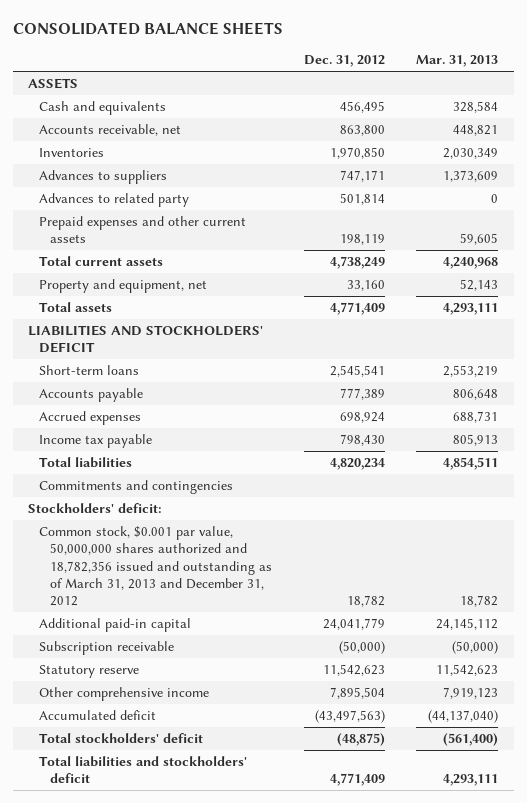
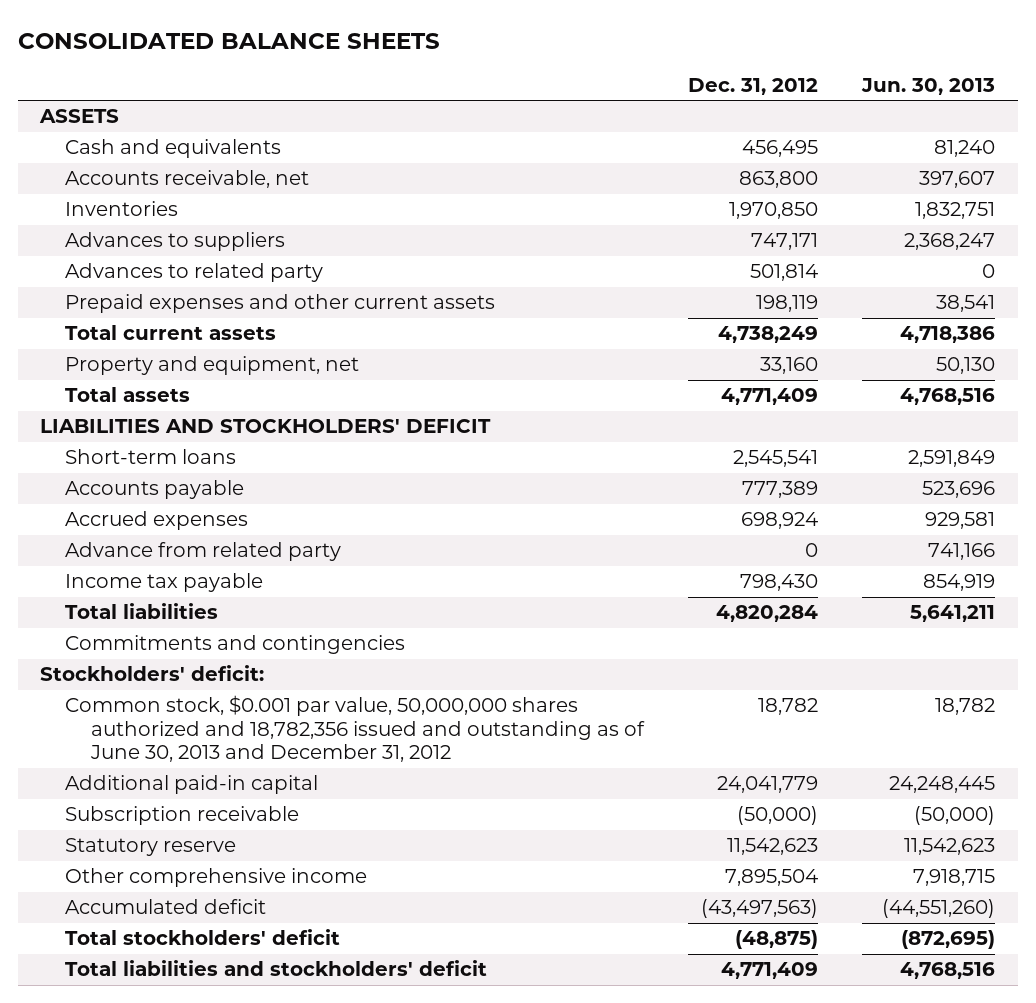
[416,55,499,68] Mar. 31, 2013 -> none
none -> [861,77,996,95] Jun. 30, 2013
none -> [65,542,342,562] Advance from related party
[329,457,385,470] 4,820,234 -> [715,605,818,623] 4,820,284
[39,525,272,607] Common stock, $0.001 par value, 50,000,000 shares authorized and 18,782,356 issued and outstanding as of March 31, 2013 and December 31, 2012 -> [65,695,645,763] Common stock, $0.001 par value, 50,000,000 shares authorized and 18,782,356 issued and outstanding as of June 30, 2013 and December 31, 2012

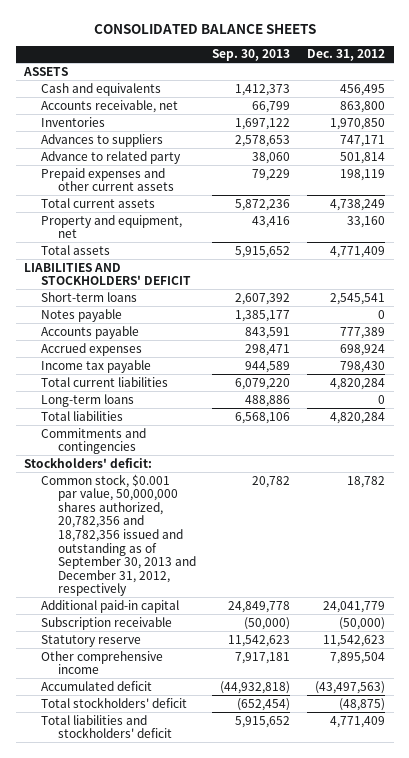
[861,77,996,95] Jun. 30, 2013 -> none
none -> [212,49,291,62] Sep. 30, 2013
[65,263,324,283] Advances to related party -> [40,150,181,164] Advance to related party
none -> [40,308,122,322] Notes payable
[65,542,342,562] Advance from related party -> none
none -> [40,376,168,387] Total current liabilities
none -> [40,393,134,407] Long-term loans
[65,695,645,763] Common stock, $0.001 par value, 50,000,000 shares authorized and 18,782,356 issued and outstanding as of June 30, 2013 and December 31, 2012 -> [40,473,196,597] Common stock, $0.001 par value, 50,000,000 shares authorized, 20,782,356 and 18,782,356 issued and outstanding as of September 30, 2013 and December 31, 2012, respectively

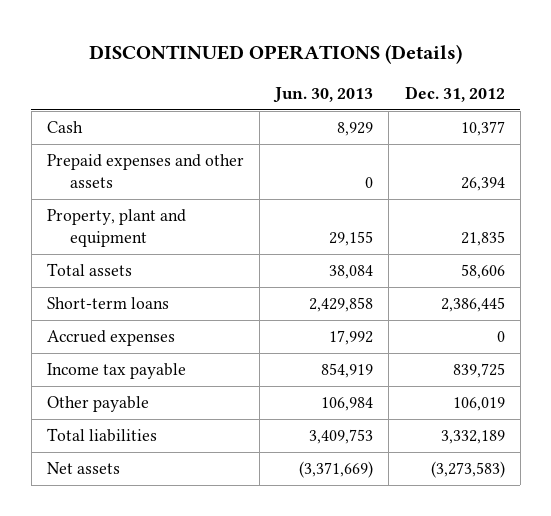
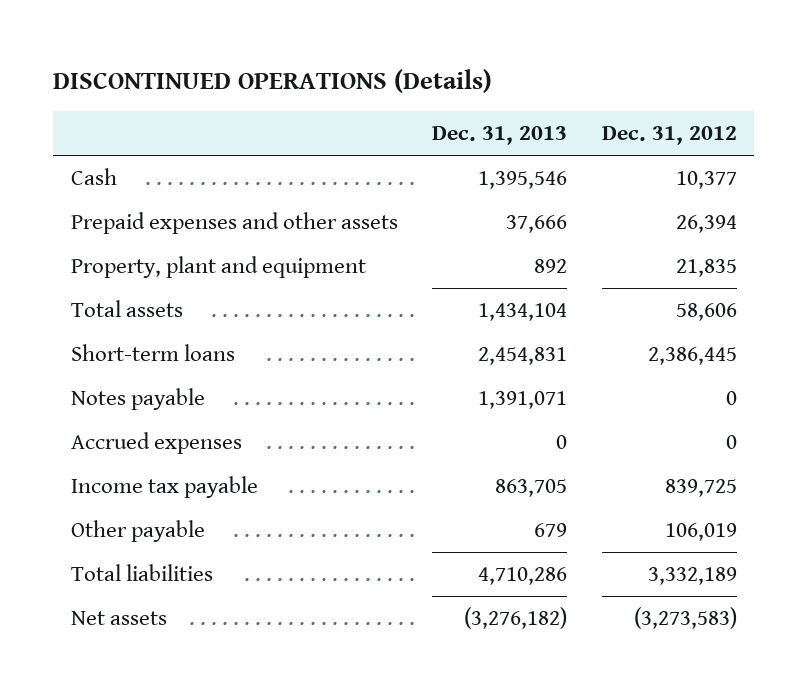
[273,86,374,103] Jun. 30, 2013 -> none
none -> [432,126,568,146] Dec. 31, 2013
none -> [70,387,205,410] Notes payable

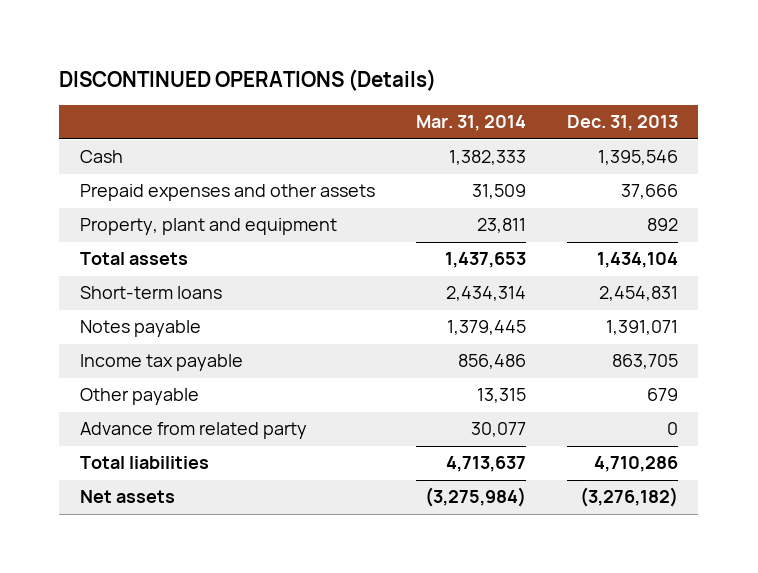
[601,126,737,146] Dec. 31, 2012 -> none
none -> [415,115,526,132] Mar. 31, 2014
[70,431,242,454] Accrued expenses -> none
none -> [79,422,307,440] Advance from related party

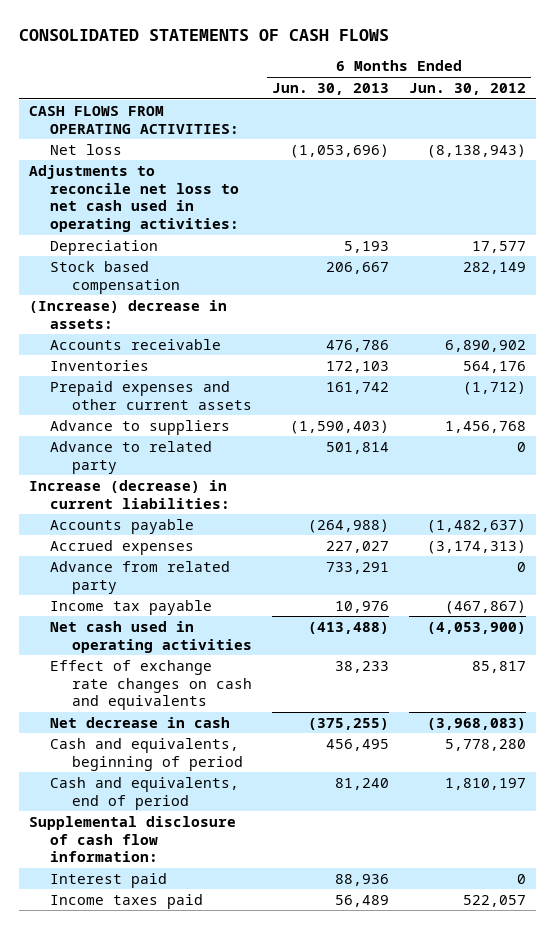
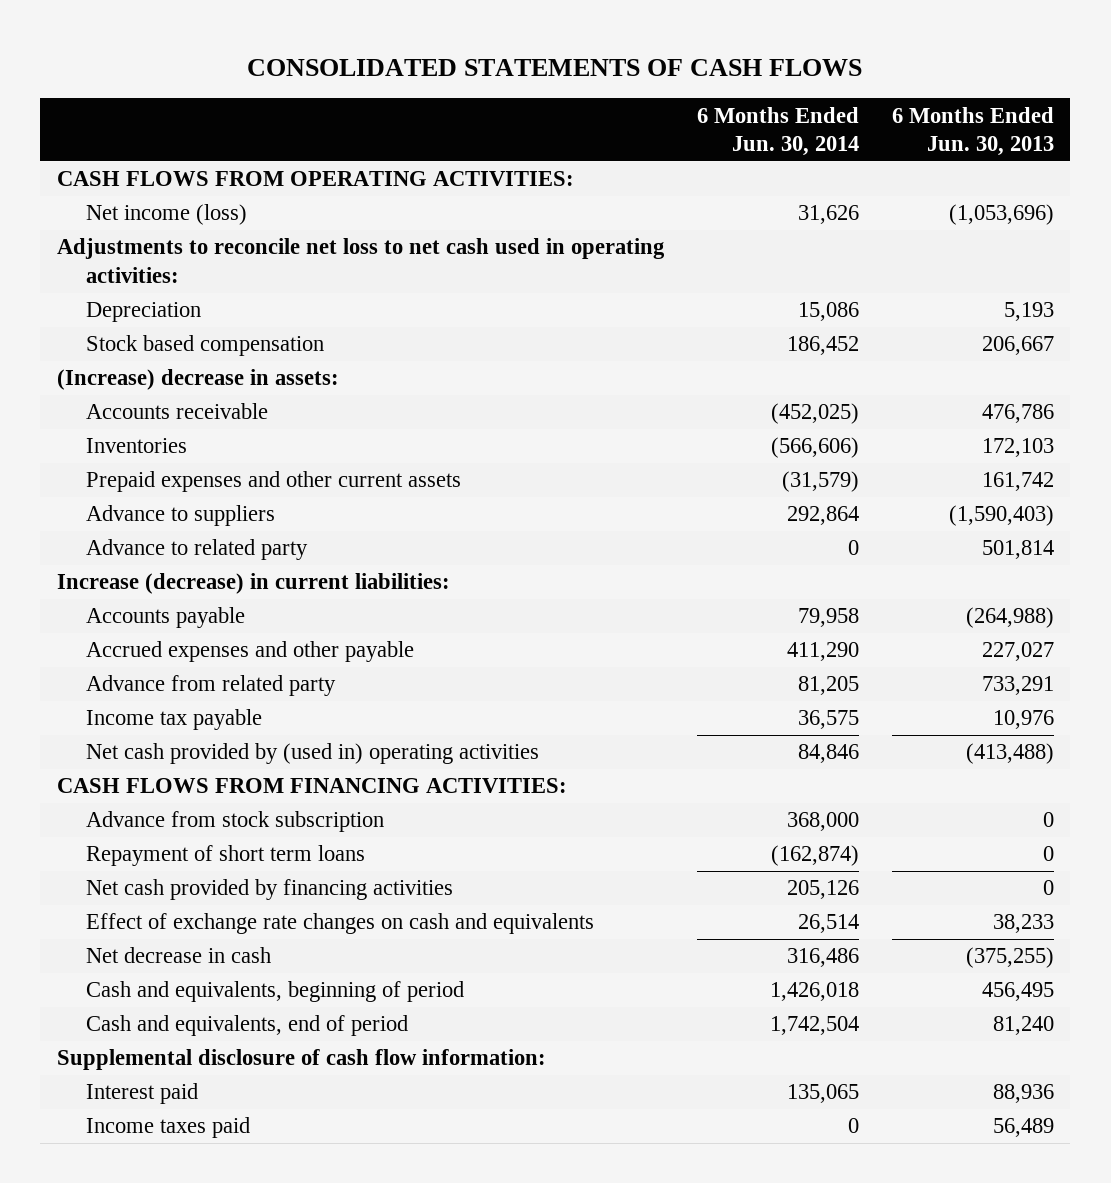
[408,82,526,95] Jun. 30, 2012 -> none
none -> [696,106,859,157] 6 Months Ended Jun. 30, 2014
[50,143,123,155] Net loss -> [85,204,247,226] Net income (loss)
[50,539,195,555] Accrued expenses -> [85,641,414,663] Accrued expenses and other payable
[50,620,252,653] Net cash used in operating activities -> [85,743,539,765] Net cash provided by (used in) operating activities
none -> [56,778,567,794] CASH FLOWS FROM FINANCING ACTIVITIES:
none -> [85,811,384,833] Advance from stock subscription
none -> [85,845,365,867] Repayment of short term loans
none -> [85,879,453,901] Net cash provided by financing activities

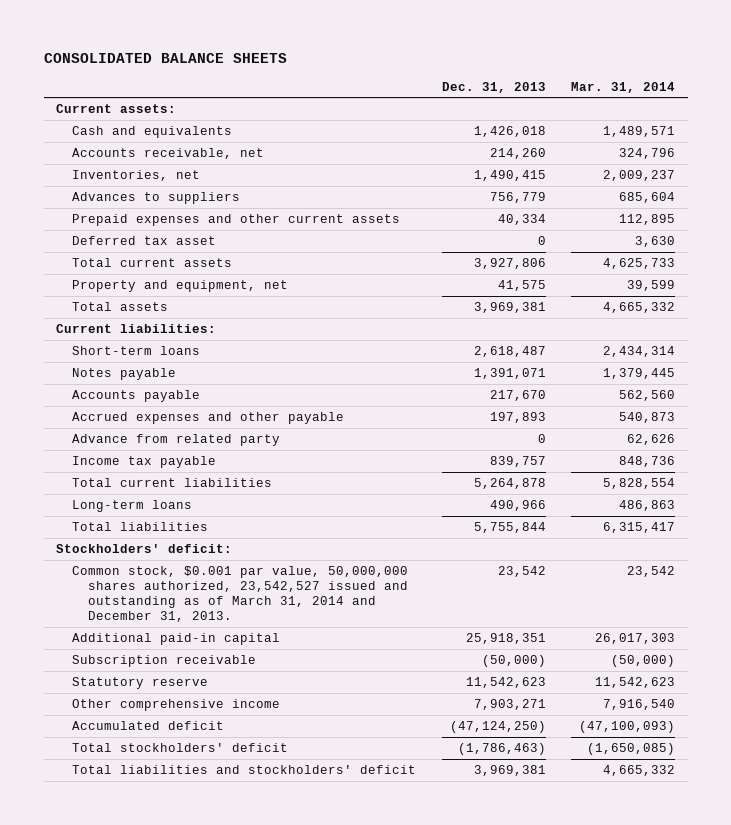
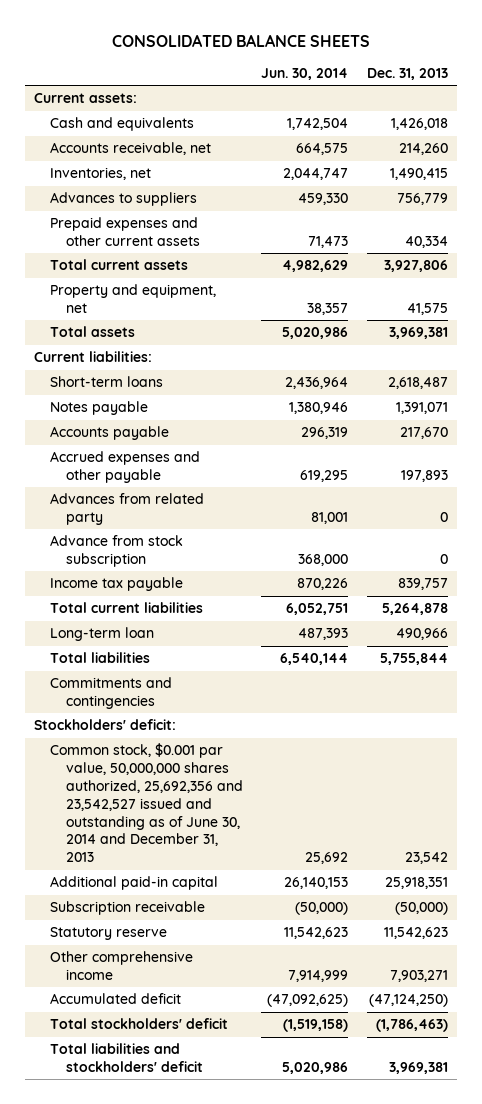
[571,81,676,93] Mar. 31, 2014 -> none
none -> [261,67,349,80] Jun. 30, 2014
[72,236,217,246] Deferred tax asset -> none
[72,434,281,447] Advance from related party -> [50,493,205,526] Advances from related party
none -> [50,535,184,568] Advance from stock subscription
[72,500,193,513] Long-term loans -> [50,627,155,642] Long-term loan
none -> [50,677,173,710] Commitments and contingencies
[72,566,409,623] Common stock, $0.001 par value, 50,000,000 shares authorized, 23,542,527 issued and outstanding as of March 31, 2014 and December 31, 2013. -> [50,743,244,863] Common stock, $0.001 par value, 50,000,000 shares authorized, 25,692,356 and 23,542,527 issued and outstanding as of June 30, 2014 and December 31, 2013

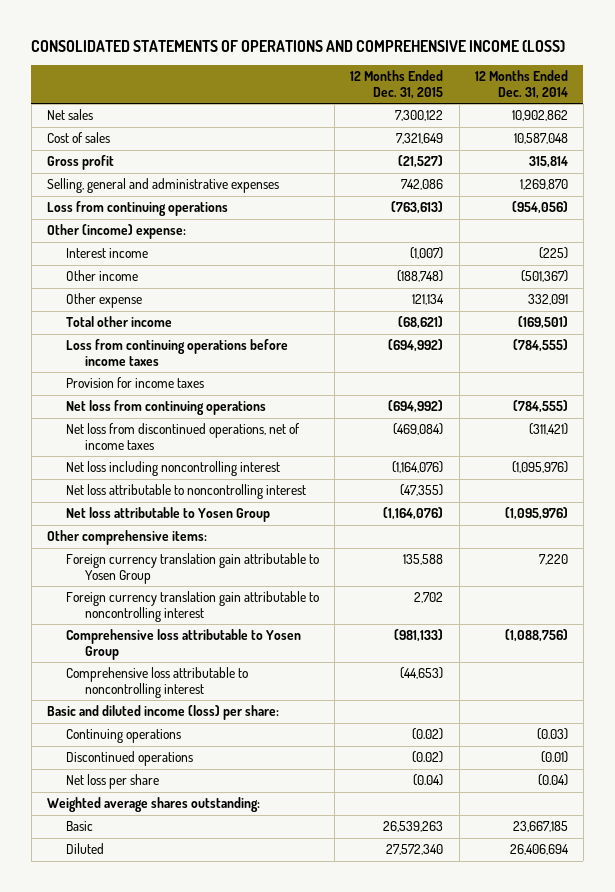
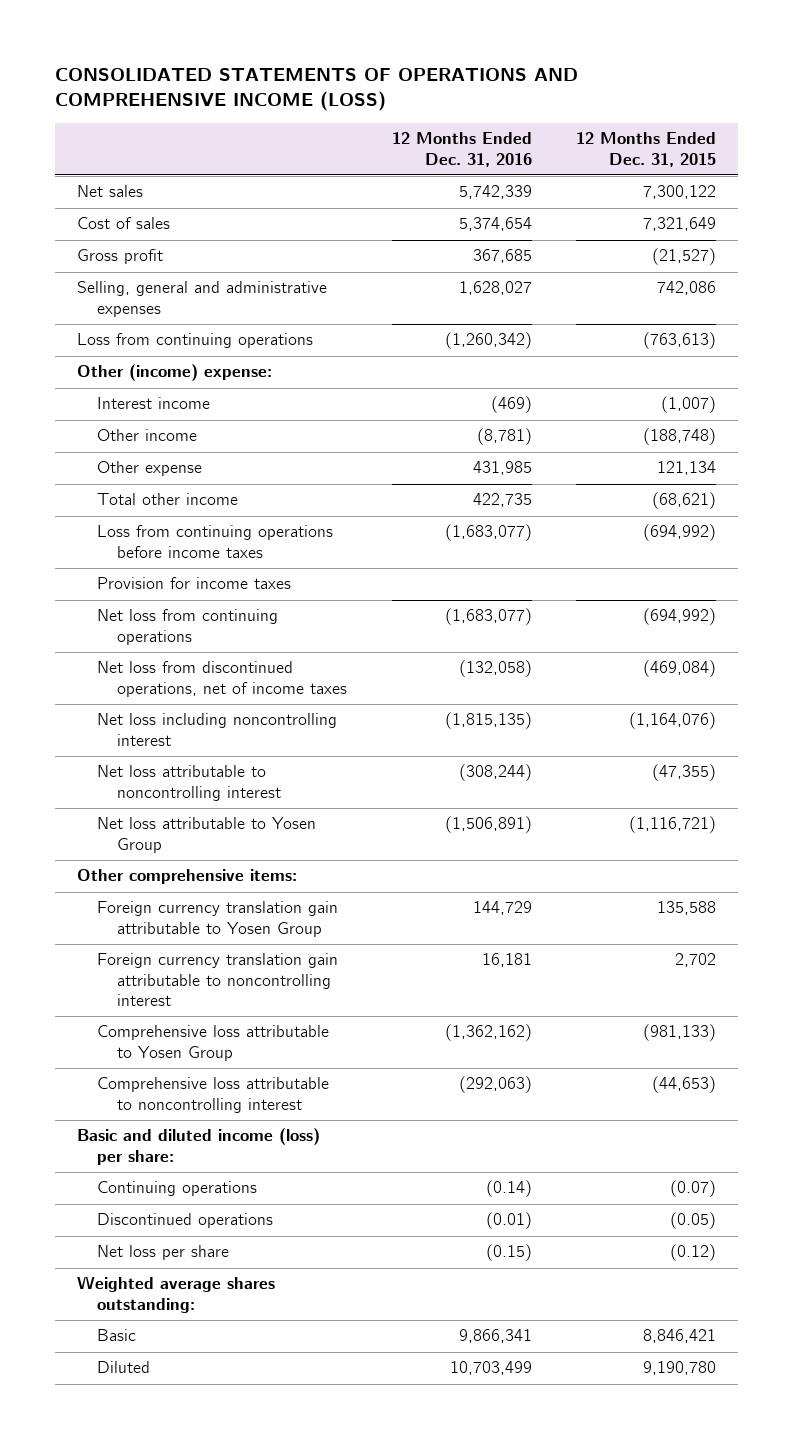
[474,70,568,100] 12 Months Ended Dec. 31, 2014 -> none
none -> [391,132,532,167] 12 Months Ended Dec. 31, 2016
[383,507,444,521] (1,164,076) -> [628,816,716,834] (1,116,721)
[412,728,444,741] (0.02) -> [669,1180,716,1198] (0.07)
[412,751,444,764] (0.02) -> [669,1212,716,1230] (0.05)
[413,774,444,787] (0.04) -> [669,1244,716,1262] (0.12)
[383,821,444,833] 26,539,263 -> [642,1329,716,1344] 8,846,421
[386,844,444,856] 27,572,340 -> [642,1361,716,1376] 9,190,780

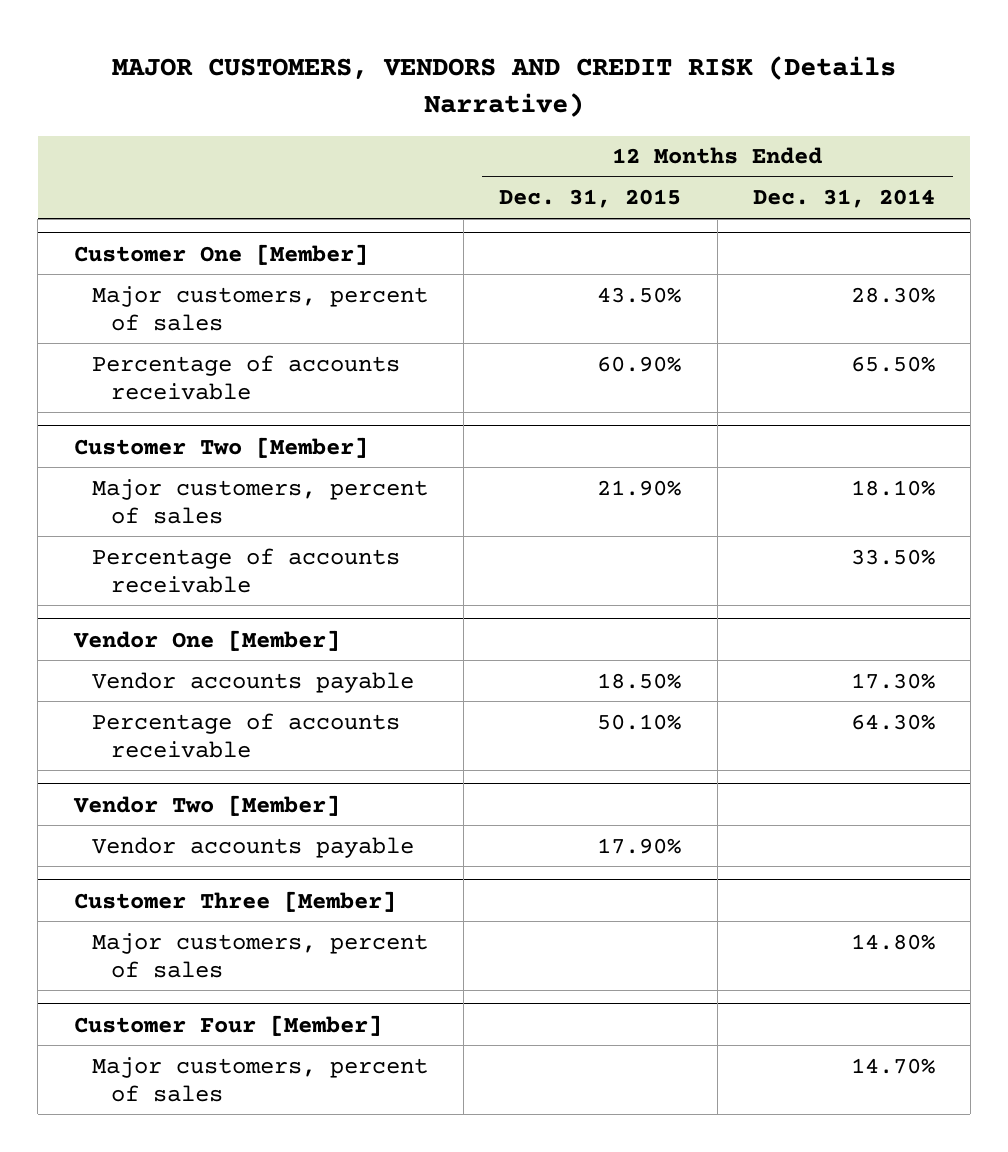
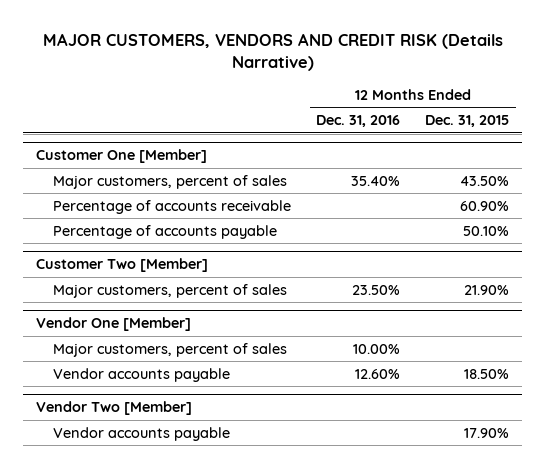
[752,189,935,209] Dec. 31, 2014 -> none
none -> [316,115,401,128] Dec. 31, 2016
none -> [53,224,278,239] Percentage of accounts payable
[92,547,401,593] Percentage of accounts receivable -> none
none -> [53,342,288,357] Major customers, percent of sales
[92,712,401,758] Percentage of accounts receivable -> none
[73,890,396,912] Customer Three [Member] -> none
[92,932,429,978] Major customers, percent of sales -> none
[73,1014,382,1036] Customer Four [Member] -> none
[92,1056,429,1102] Major customers, percent of sales -> none

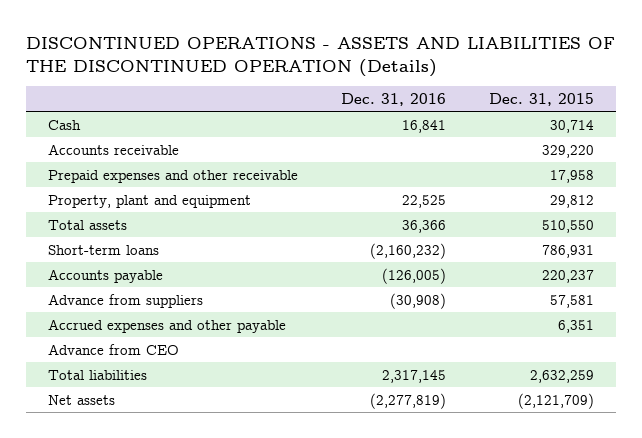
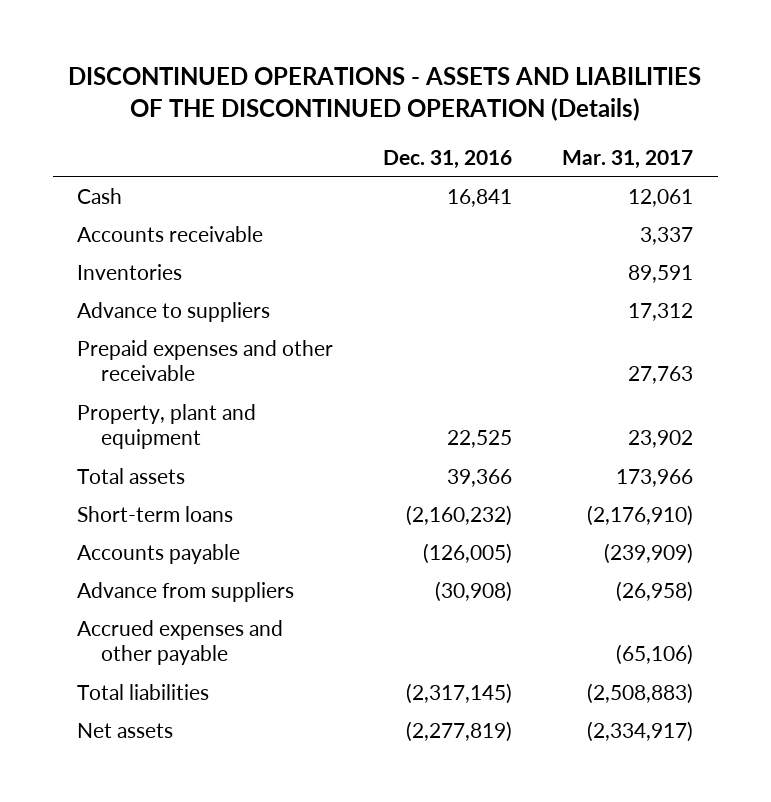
[489,92,595,106] Dec. 31, 2015 -> none
none -> [562,149,694,169] Mar. 31, 2017
none -> [77,263,183,280] Inventories
none -> [77,301,271,322] Advance to suppliers
[402,219,447,233] 36,366 -> [447,468,513,487] 39,366
[47,343,179,355] Advance from CEO -> none
[382,369,447,383] 2,317,145 -> [406,682,513,704] (2,317,145)

